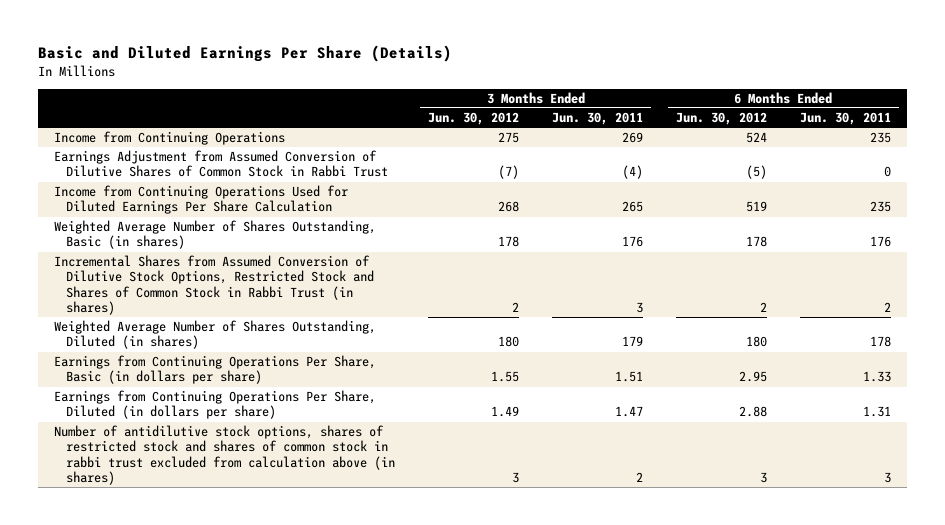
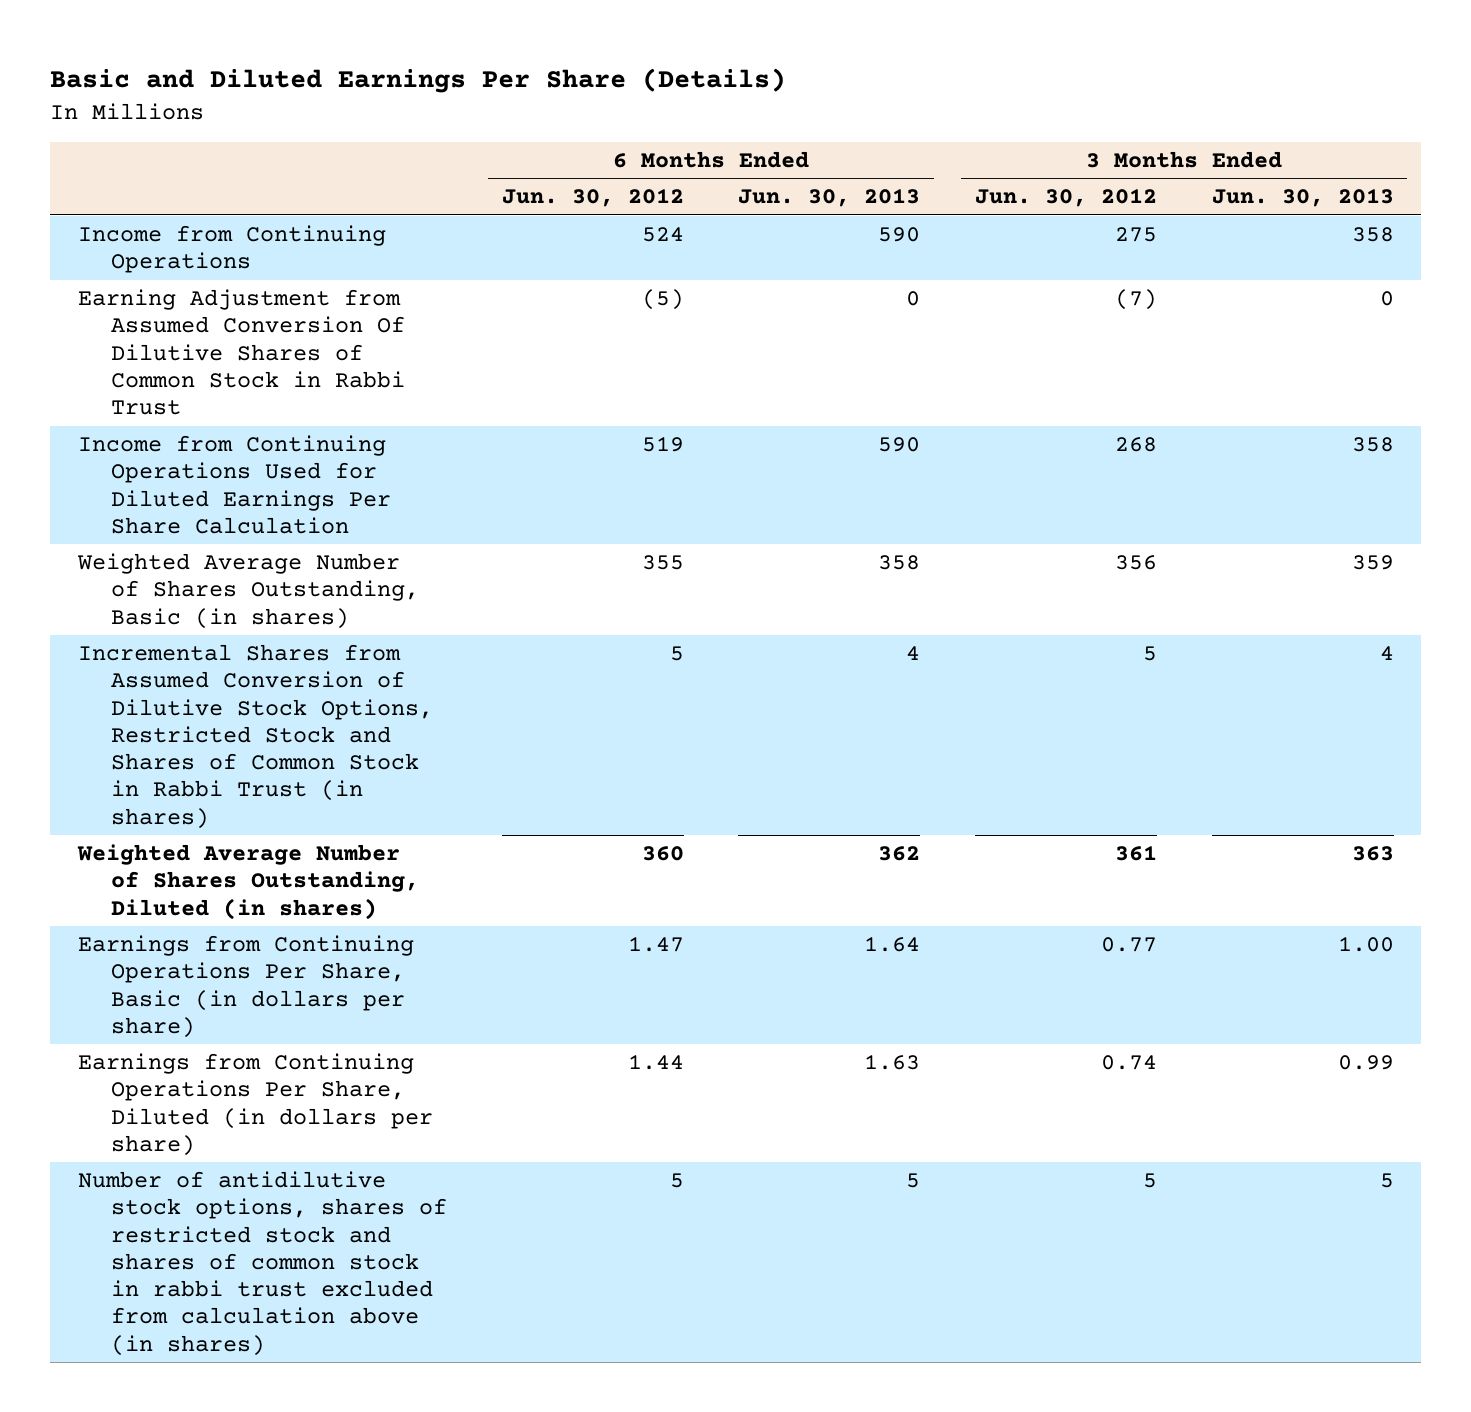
[552,112,644,126] Jun. 30, 2011 -> none
[799,112,891,126] Jun. 30, 2011 -> none
none -> [738,188,921,208] Jun. 30, 2013
none -> [1211,188,1394,208] Jun. 30, 2013
[54,150,389,178] Earnings Adjustment from Assumed Conversion of Dilutive Shares of Common Stock in Rabbi Trust -> [77,289,405,416] Earning Adjustment from Assumed Conversion Of Dilutive Shares of Common Stock in Rabbi Trust
[498,236,520,248] 178 -> [1115,555,1158,571] 356
[745,236,767,248] 178 -> [641,555,684,571] 355
[512,301,520,312] 2 -> [1143,646,1158,662] 5
[759,301,767,312] 2 -> [669,646,684,662] 5
[498,336,520,348] 180 -> [1115,845,1158,862] 361
[745,336,767,348] 180 -> [641,846,684,862] 360
[491,371,520,383] 1.55 -> [1101,937,1158,953] 0.77
[738,371,767,383] 2.95 -> [627,936,684,953] 1.47
[491,406,520,418] 1.49 -> [1101,1055,1158,1071] 0.74
[738,406,767,418] 2.88 -> [627,1054,684,1071] 1.44
[512,471,520,483] 3 -> [1143,1173,1158,1189] 5
[759,471,767,483] 3 -> [669,1173,684,1189] 5

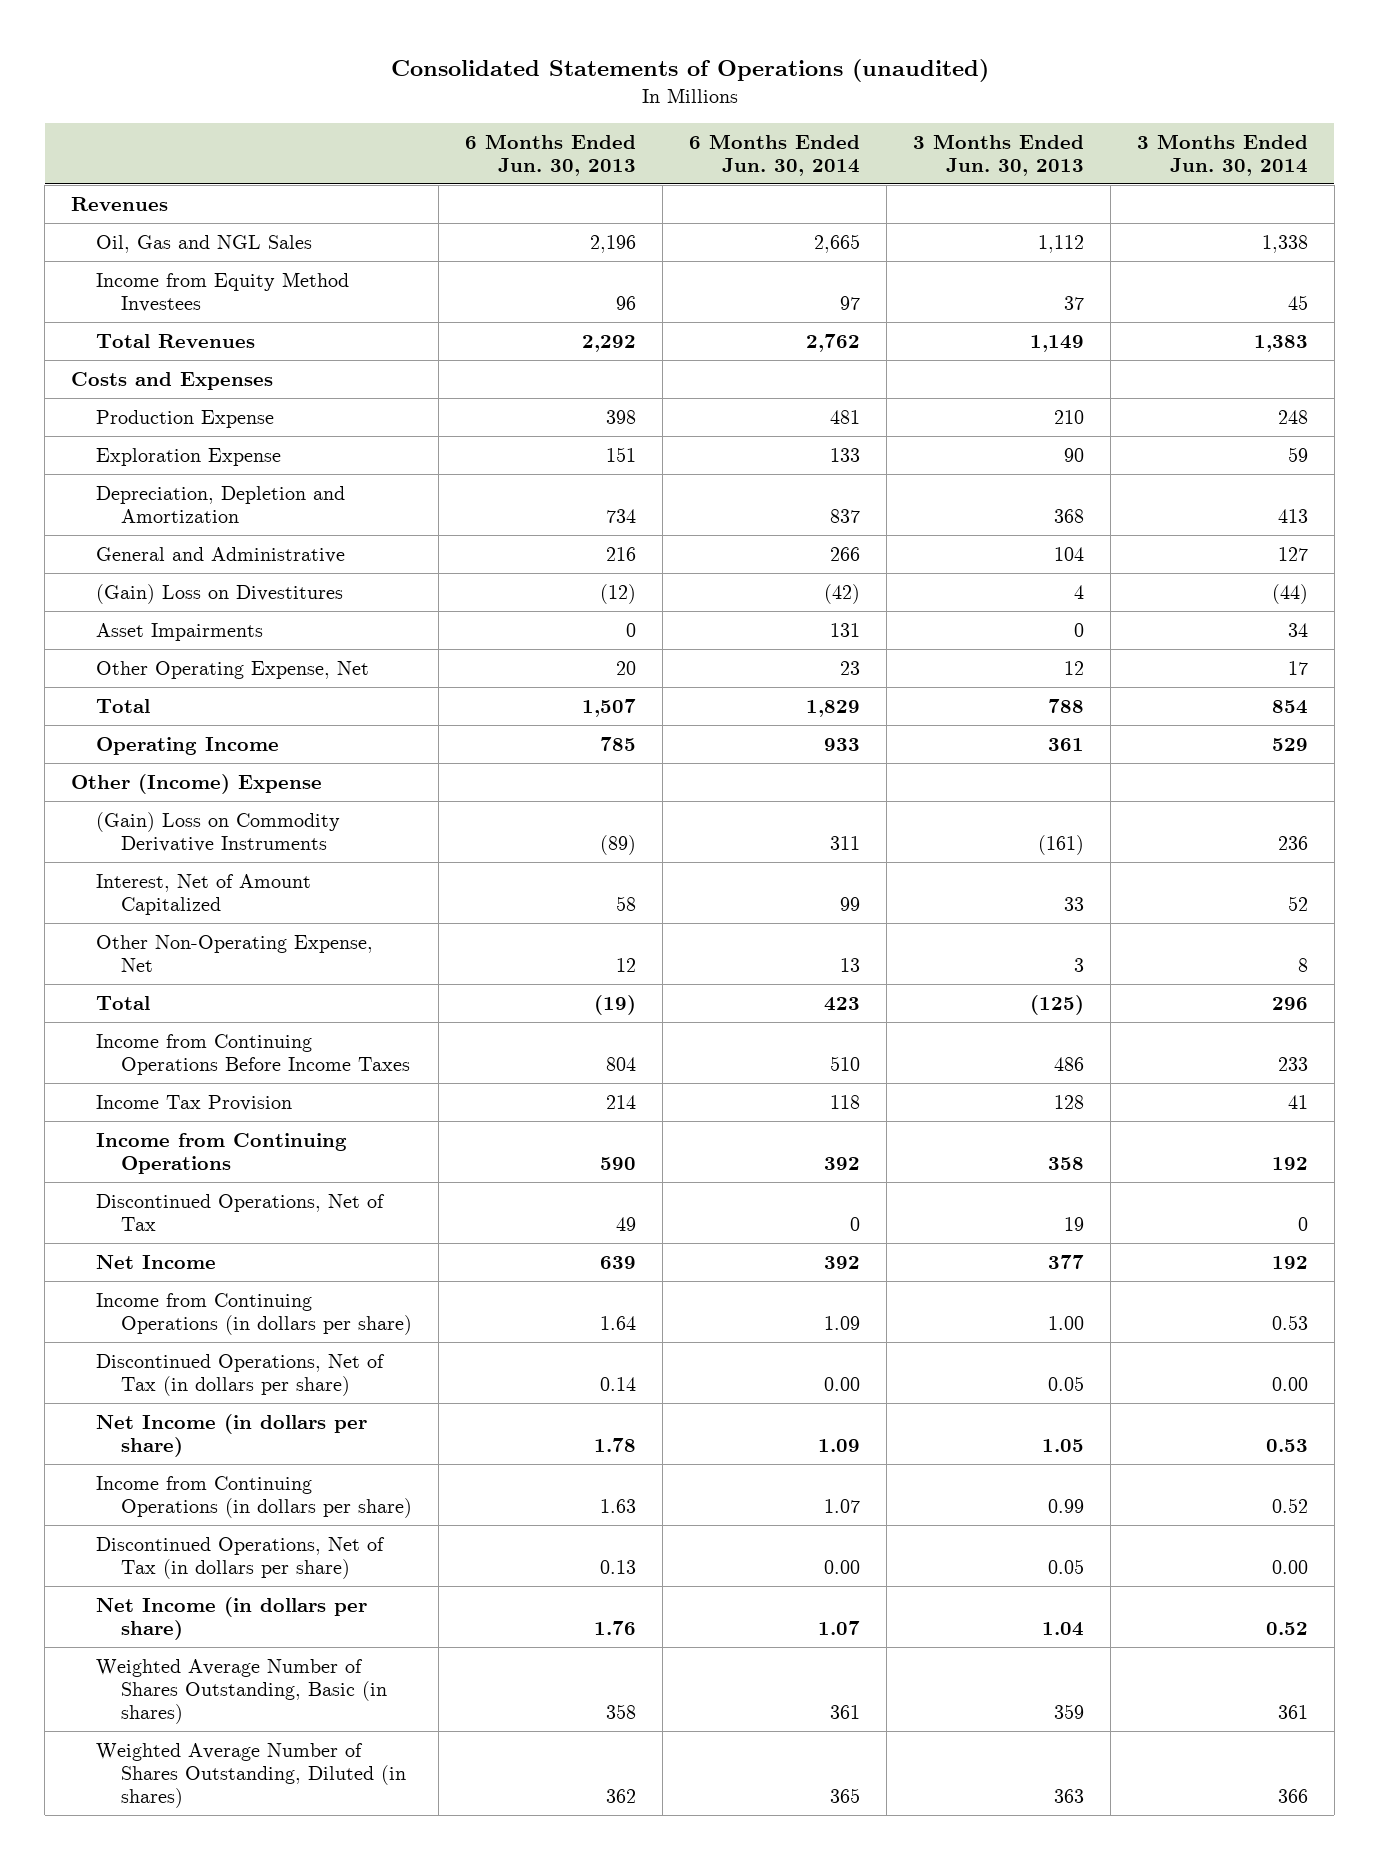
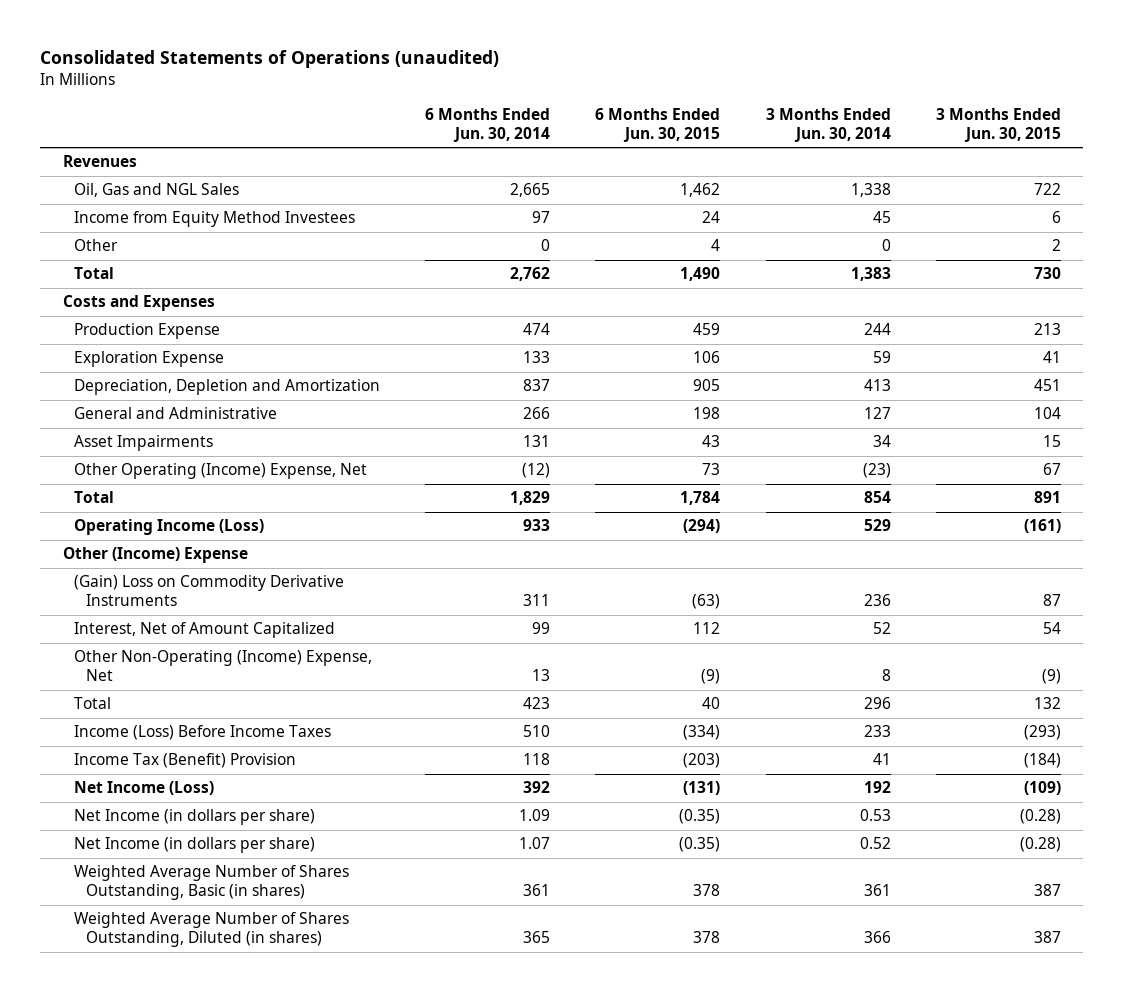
[465,133,637,176] 6 Months Ended Jun. 30, 2013 -> none
[912,133,1084,176] 3 Months Ended Jun. 30, 2013 -> none
none -> [595,107,721,142] 6 Months Ended Jun. 30, 2015
none -> [935,107,1061,142] 3 Months Ended Jun. 30, 2015
none -> [74,239,119,252] Other
[96,333,256,348] Total Revenues -> [74,267,115,280] Total
[829,409,860,424] 481 -> [523,323,551,336] 474
[1277,409,1308,424] 248 -> [863,323,891,336] 244
[96,583,344,604] (Gain) Loss on Divestitures -> none
[96,660,370,679] Other Operating Expense, Net -> [74,463,368,480] Other Operating (Income) Expense, Net
[839,660,860,675] 23 -> [522,463,551,479] (12)
[1287,660,1308,675] 17 -> [862,463,891,479] (23)
[96,736,280,755] Operating Income -> [74,519,265,536] Operating Income (Loss)
[96,934,374,973] Other Non-Operating Expense, Net -> [74,650,373,682] Other Non-Operating (Income) Expense, Net
[96,1132,348,1175] Income from Continuing Operations -> none
[96,1193,386,1232] Discontinued Operations, Net of Tax -> none
[96,1292,413,1336] Income from Continuing Operations (in dollars per share) -> none
[96,1353,386,1397] Discontinued Operations, Net of Tax (in dollars per share) -> none
[96,1033,411,1076] Income from Continuing Operations Before Income Taxes -> [74,725,332,741] Income (Loss) Before Income Taxes
[96,1094,293,1111] Income Tax Provision -> [74,753,297,769] Income Tax (Benefit) Provision
[96,1254,217,1269] Net Income -> [74,781,215,796] Net Income (Loss)
[96,1475,413,1519] Income from Continuing Operations (in dollars per share) -> none
[96,1536,386,1580] Discontinued Operations, Net of Tax (in dollars per share) -> none

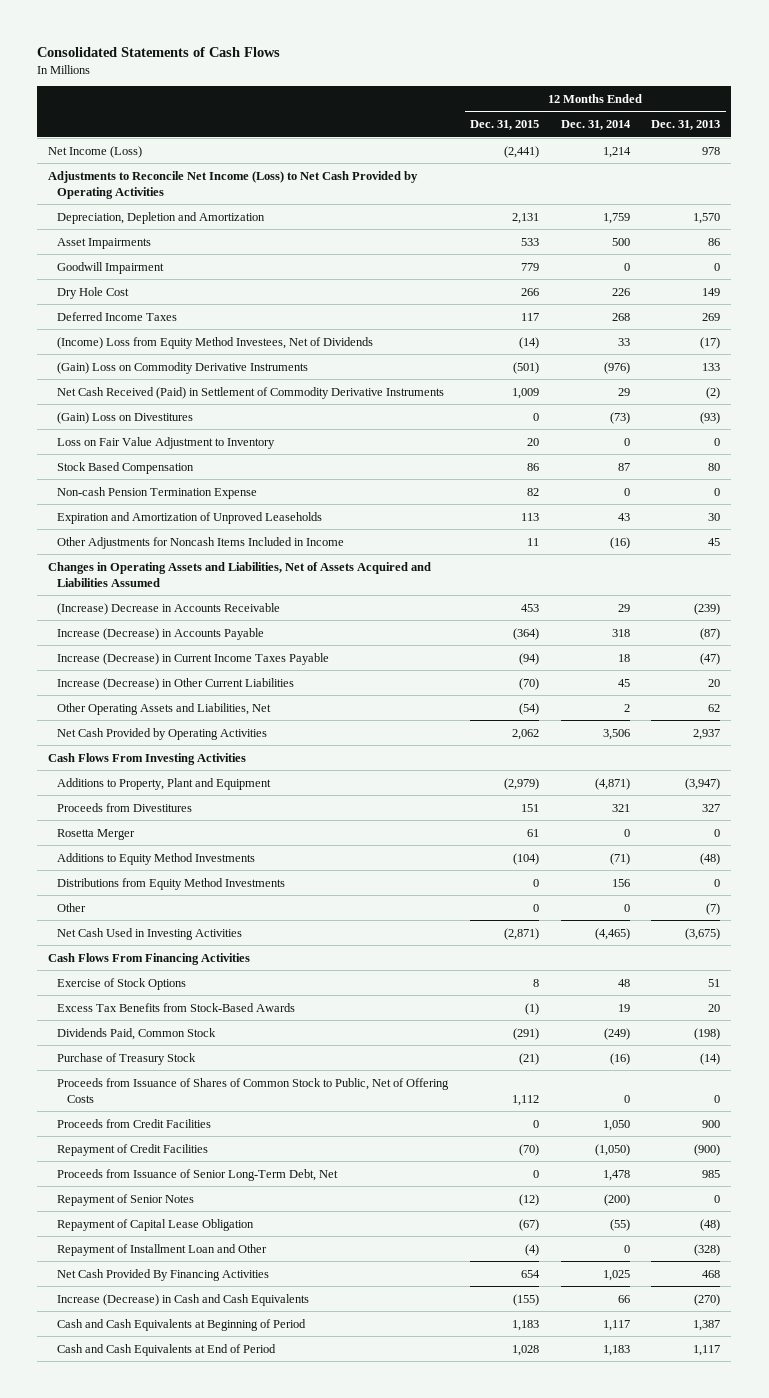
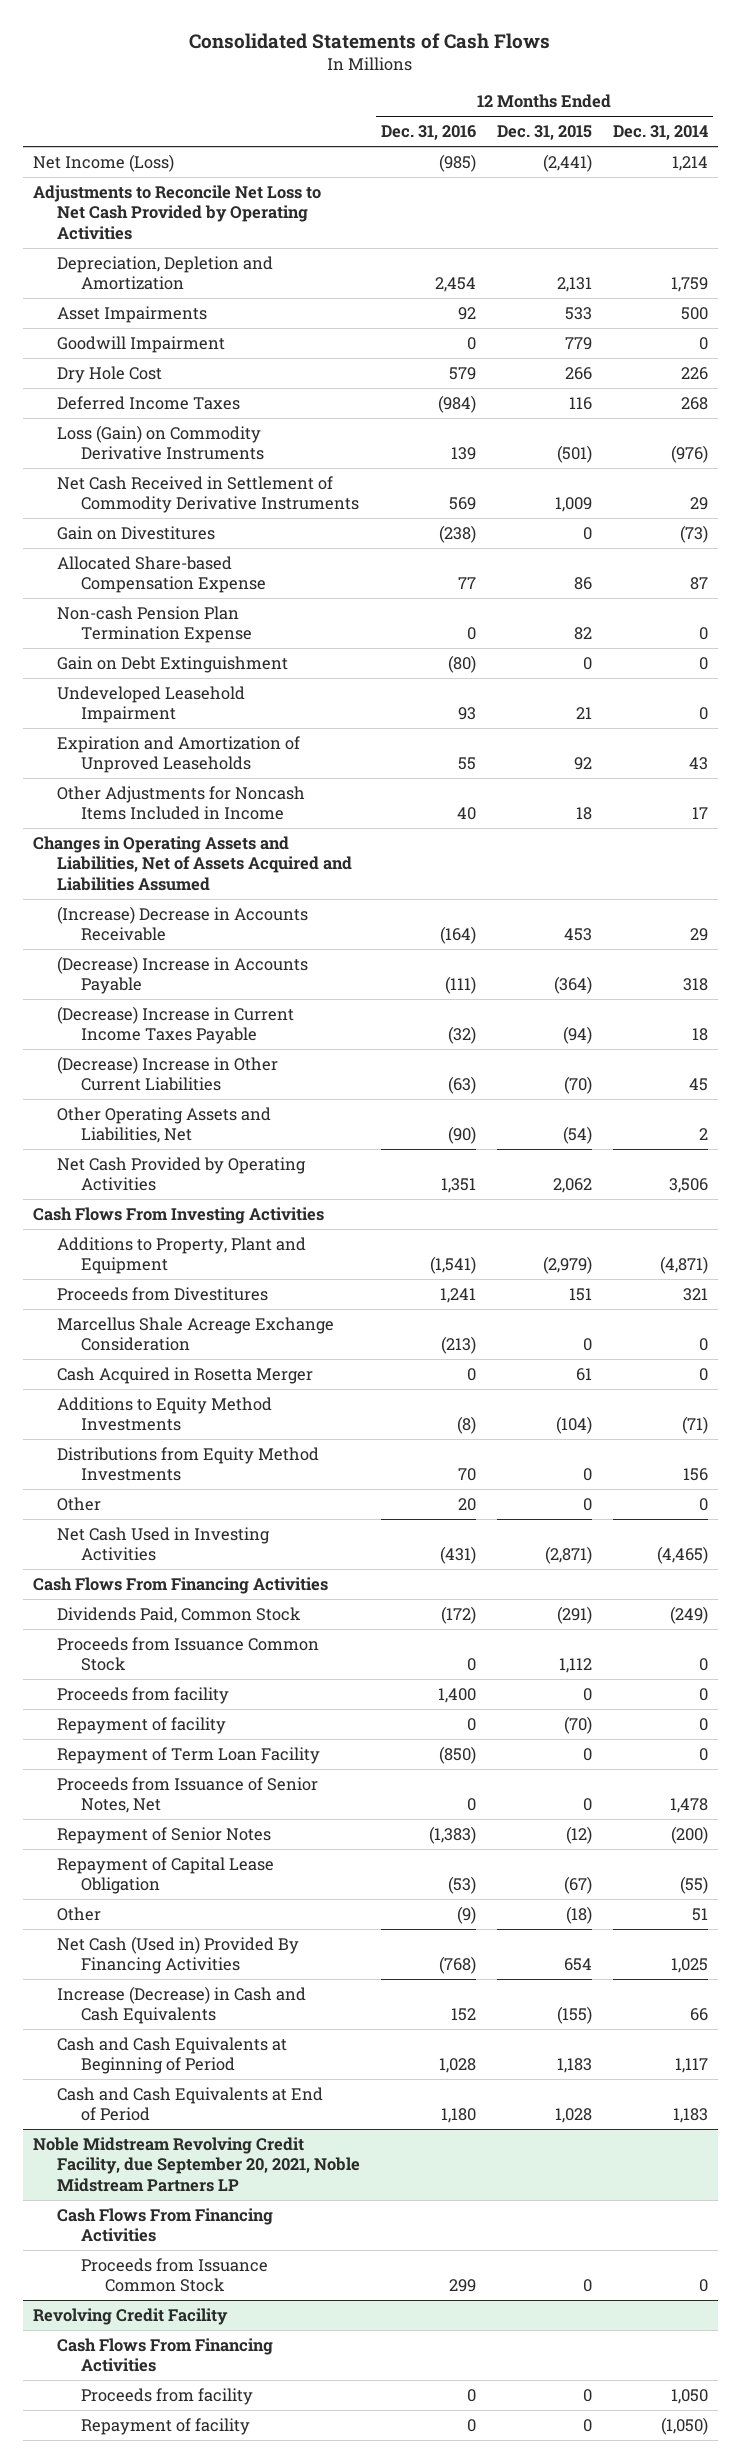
[651,120,721,131] Dec. 31, 2013 -> none
none -> [380,125,476,141] Dec. 31, 2016
[48,170,419,199] Adjustments to Reconcile Net Income (Loss) to Net Cash Provided by Operating Activities -> [32,184,321,240] Adjustments to Reconcile Net Loss to Net Cash Provided by Operating Activities
[57,336,374,349] (Income) Loss from Equity Method Investees, Net of Dividends -> none
[57,436,276,449] Loss on Fair Value Adjustment to Inventory -> none
[521,312,540,321] 117 -> [568,396,592,410] 116
[57,361,309,374] (Gain) Loss on Commodity Derivative Instruments -> [56,424,264,461] Loss (Gain) on Commodity Derivative Instruments
[57,386,445,399] Net Cash Received (Paid) in Settlement of Commodity Derivative Instruments -> [56,475,359,514] Net Cash Received in Settlement of Commodity Derivative Instruments
[57,411,194,424] (Gain) Loss on Divestitures -> [56,525,215,540] Gain on Divestitures
[57,461,195,474] Stock Based Compensation -> [56,555,266,594] Allocated Share-based Compensation Expense
[57,486,258,499] Non-cash Pension Termination Expense -> [56,605,252,644] Non-cash Pension Plan Termination Expense
none -> [56,655,288,673] Gain on Debt Extinguishment
none -> [56,685,245,724] Undeveloped Leasehold Impairment
[521,512,540,521] 113 -> [573,757,592,771] 92
[527,537,540,546] 11 -> [575,807,592,821] 18
[609,536,630,549] (16) -> [691,807,708,820] 17
[57,627,265,640] Increase (Decrease) in Accounts Payable -> [56,955,308,995] (Decrease) Increase in Accounts Payable
[57,652,330,665] Increase (Decrease) in Current Income Taxes Payable -> [56,1005,294,1045] (Decrease) Increase in Current Income Taxes Payable
[57,677,295,690] Increase (Decrease) in Other Current Liabilities -> [56,1055,278,1092] (Decrease) Increase in Other Current Liabilities
[57,828,136,840] Rosetta Merger -> none
none -> [56,1316,334,1352] Marcellus Shale Acreage Exchange Consideration
none -> [56,1366,313,1384] Cash Acquired in Rosetta Merger
[57,977,187,990] Exercise of Stock Options -> none
[57,1002,296,1012] Excess Tax Benefits from Stock-Based Awards -> none
[57,1052,197,1065] Purchase of Treasury Stock -> none
[57,1077,450,1103] Proceeds from Issuance of Shares of Common Stock to Public, Net of Offering Costs -> [56,1636,319,1672] Proceeds from Issuance Common Stock
[57,1118,212,1128] Proceeds from Credit Facilities -> [56,1686,229,1704] Proceeds from facility
[602,1119,630,1131] 1,050 -> [698,1687,708,1701] 0
[57,1143,209,1156] Repayment of Credit Facilities -> [56,1716,226,1734] Repayment of facility
[594,1143,630,1156] (1,050) -> [698,1717,708,1731] 0
none -> [56,1746,320,1764] Repayment of Term Loan Facility
[57,1168,339,1181] Proceeds from Issuance of Senior Long-Term Debt, Net -> [56,1776,318,1814] Proceeds from Issuance of Senior Notes, Net
[57,1243,268,1256] Repayment of Installment Loan and Other -> none
none -> [56,1906,101,1921] Other
[57,1268,270,1281] Net Cash Provided By Financing Activities -> [56,1935,299,1975] Net Cash (Used in) Provided By Financing Activities
none -> [32,2136,360,2192] Noble Midstream Revolving Credit Facility, due September 20, 2021, Noble Midstream Partners LP
none -> [56,2207,273,2243] Cash Flows From Financing Activities
none -> [80,2257,268,2293] Proceeds from Issuance Common Stock
none -> [32,2307,228,2325] Revolving Credit Facility
none -> [56,2337,273,2373] Cash Flows From Financing Activities
none -> [80,2387,253,2405] Proceeds from facility
none -> [80,2417,250,2435] Repayment of facility

